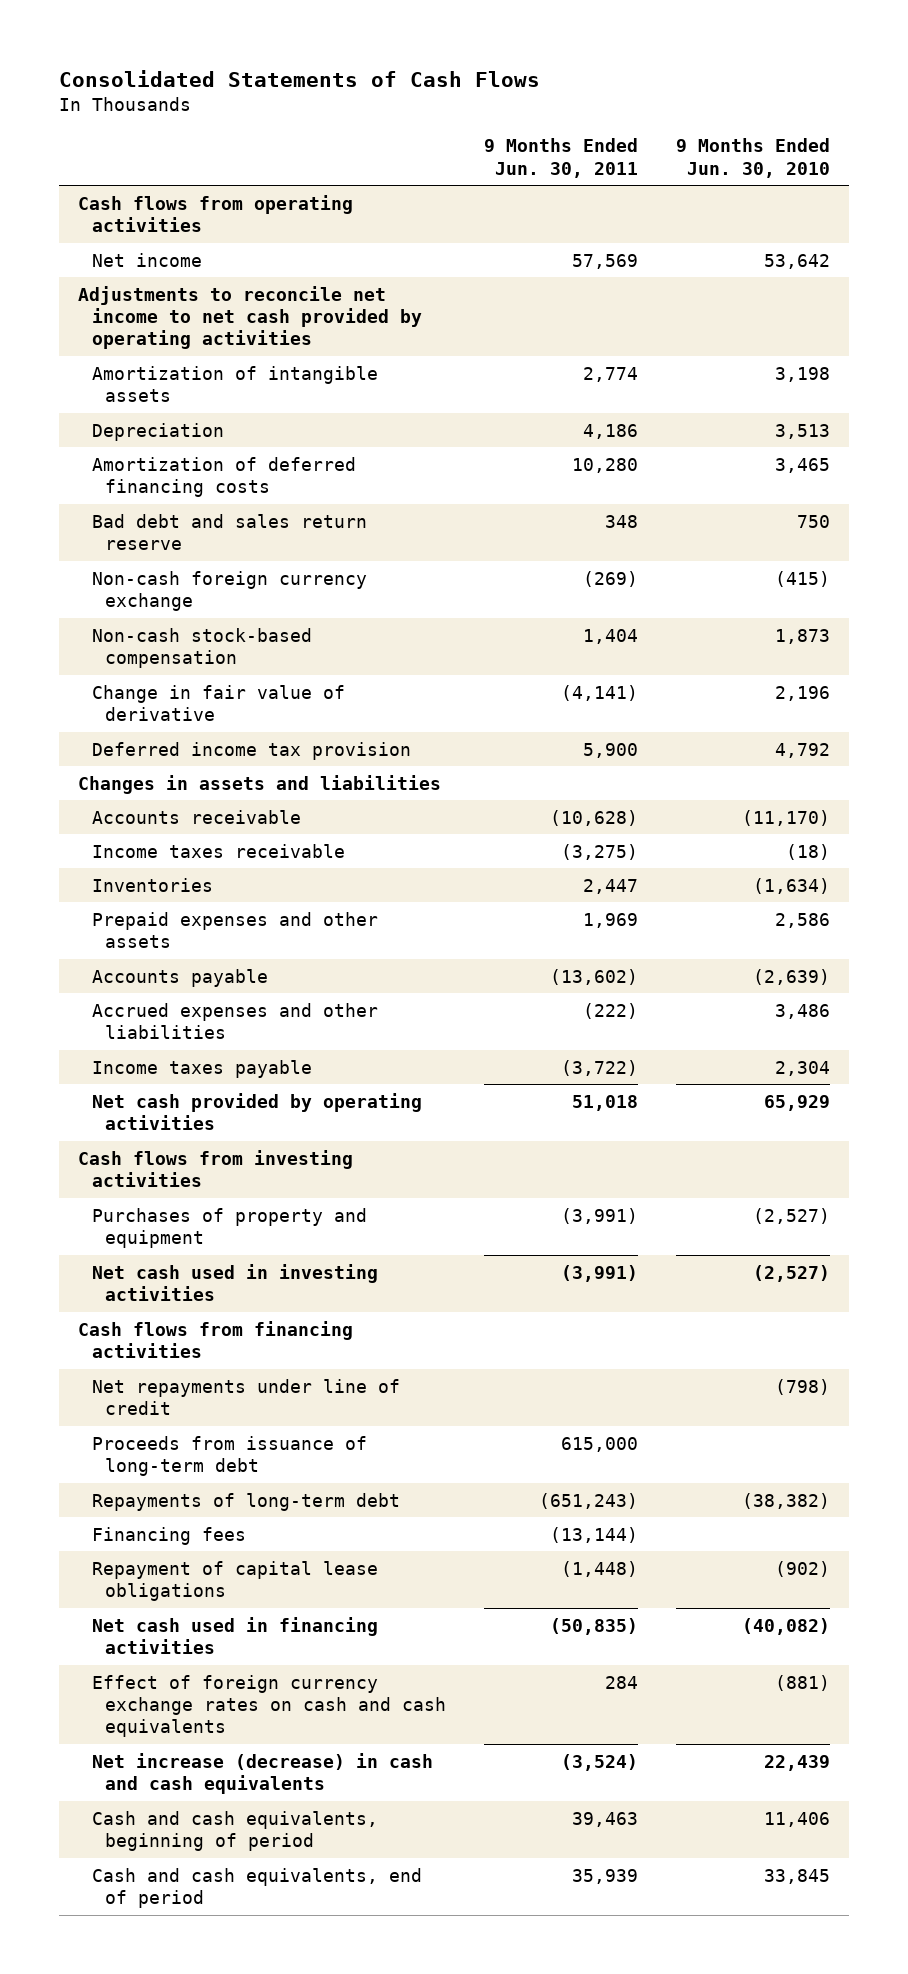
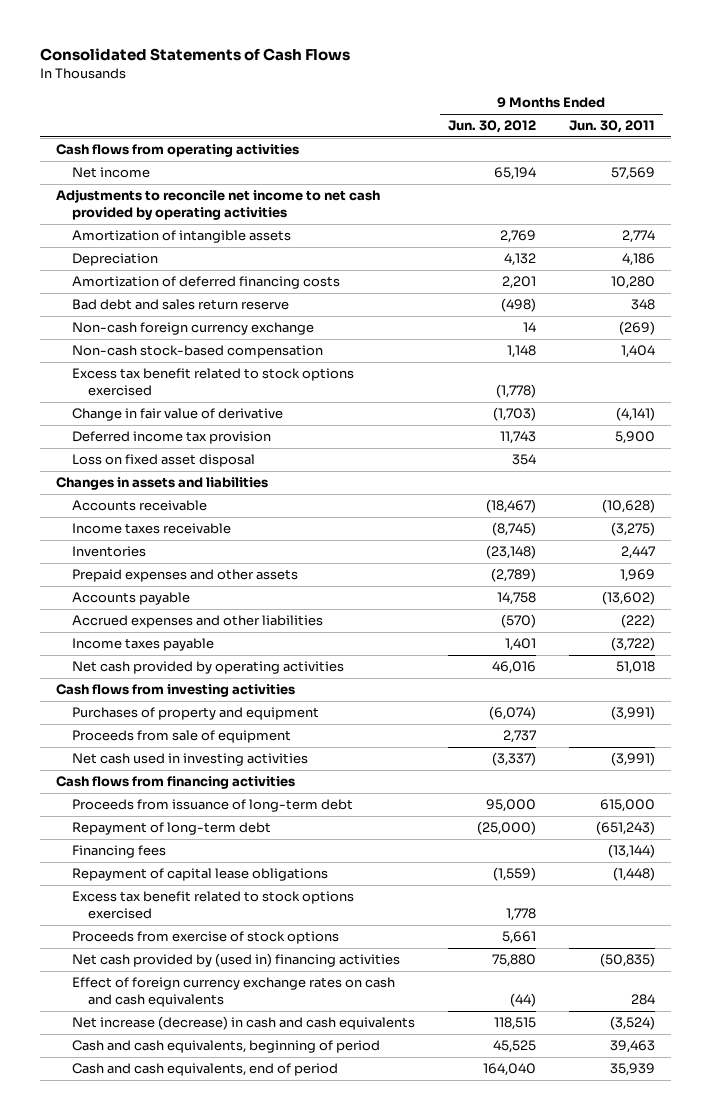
[676,138,831,178] 9 Months Ended Jun. 30, 2010 -> none
none -> [447,120,536,134] Jun. 30, 2012
none -> [71,368,354,396] Excess tax benefit related to stock options exercised
none -> [71,454,255,468] Loss on fixed asset disposal
none -> [71,730,291,744] Proceeds from sale of equipment
[91,1378,400,1416] Net repayments under line of credit -> none
[91,1492,400,1511] Repayments of long-term debt -> [71,822,271,836] Repayment of long-term debt
none -> [71,891,354,919] Excess tax benefit related to stock options exercised
none -> [71,931,339,945] Proceeds from exercise of stock options
[91,1616,378,1655] Net cash used in financing activities -> [71,953,400,968] Net cash provided by (used in) financing activities

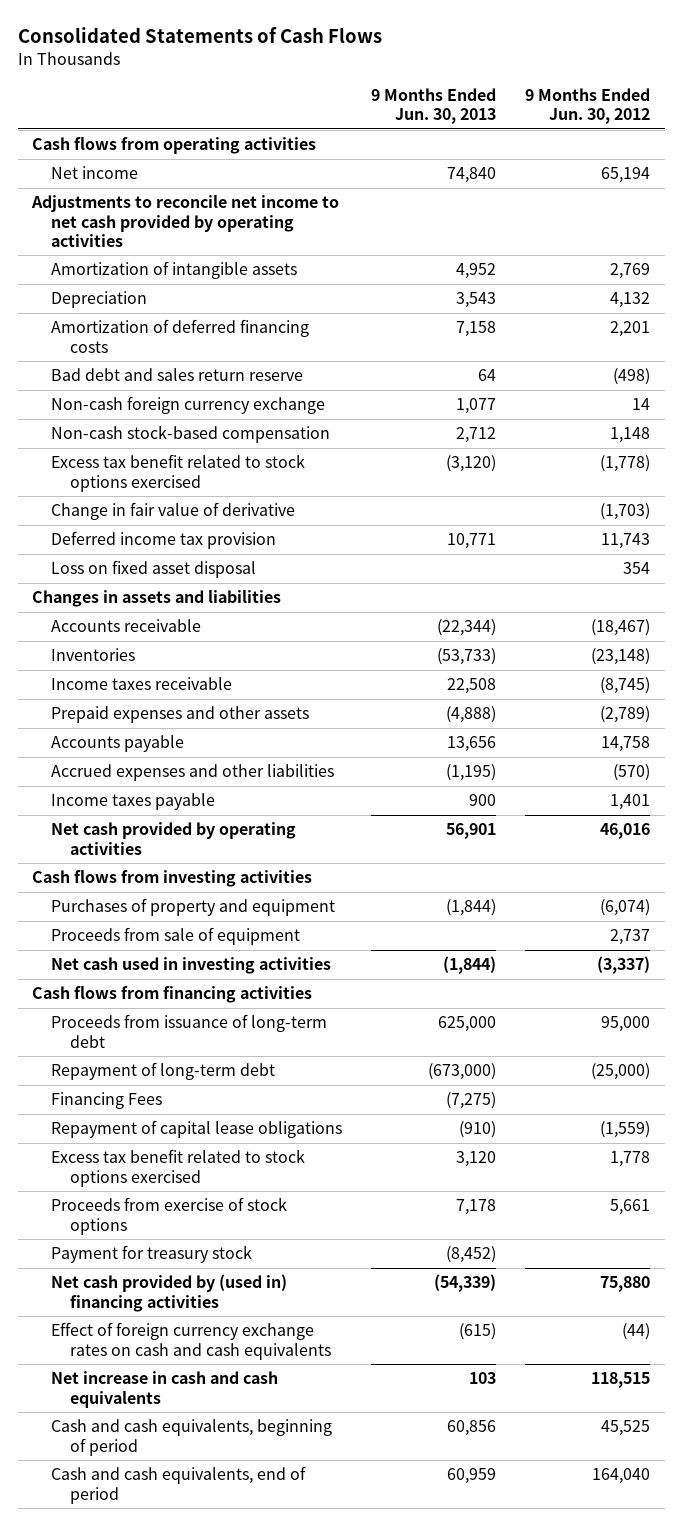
[568,120,655,134] Jun. 30, 2011 -> none
none -> [371,87,497,125] 9 Months Ended Jun. 30, 2013
[71,523,231,535] Income taxes receivable -> [51,677,233,691] Income taxes receivable
[71,845,166,859] Financing fees -> [51,1092,163,1110] Financing Fees
none -> [51,1245,253,1264] Payment for treasury stock
[71,1016,415,1031] Net increase (decrease) in cash and cash equivalents -> [51,1371,279,1408] Net increase in cash and cash equivalents

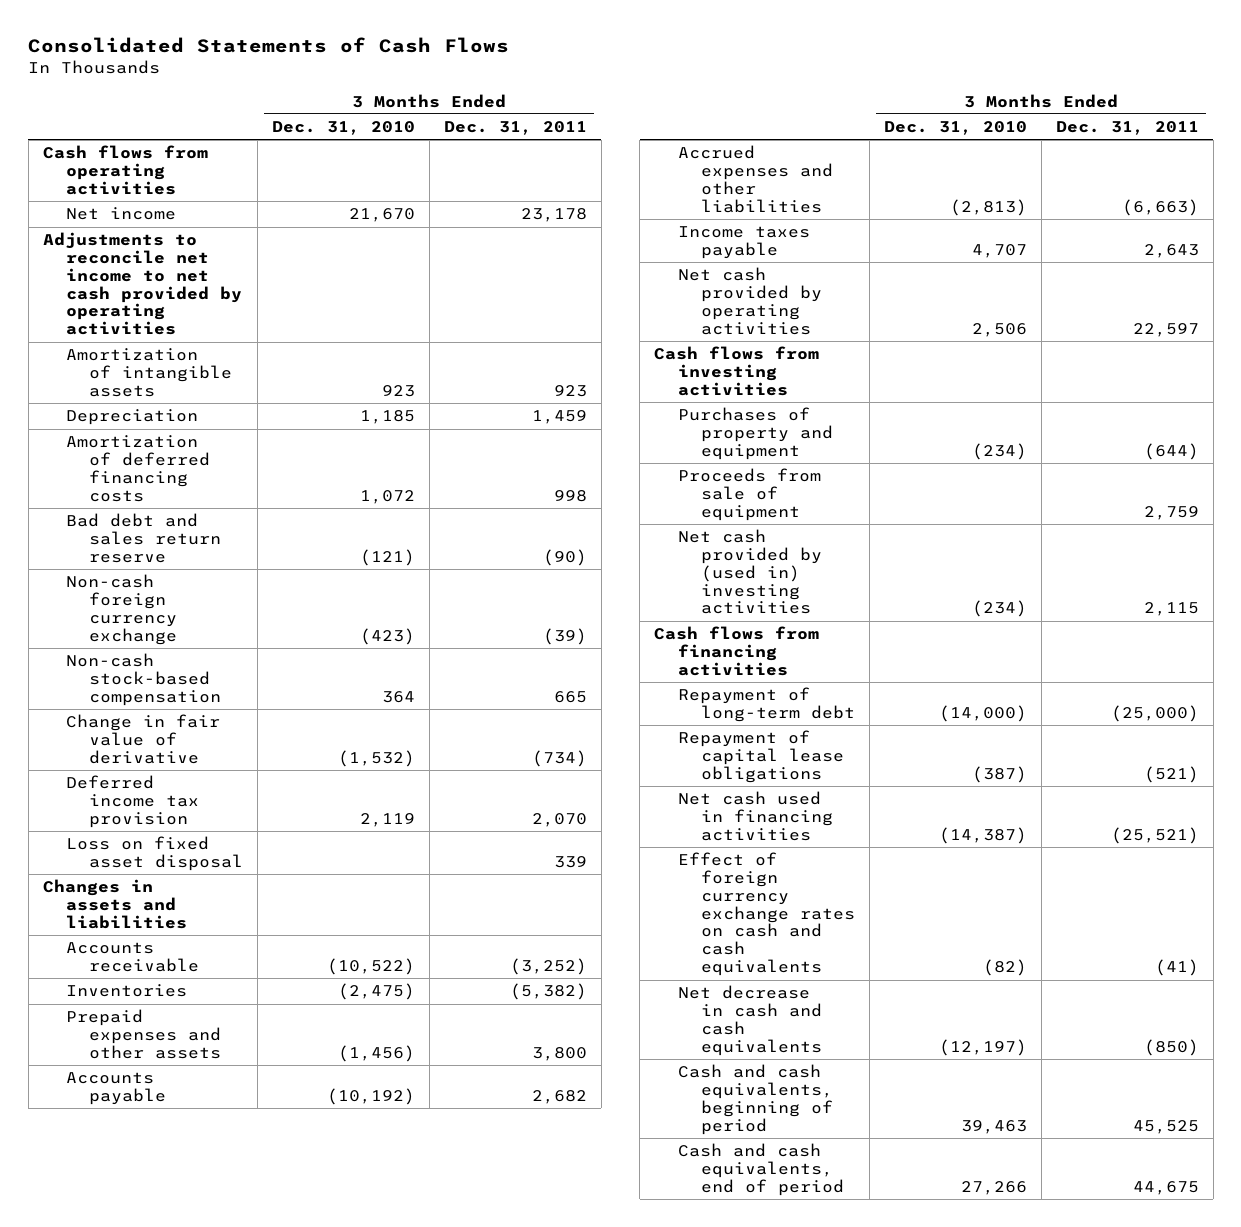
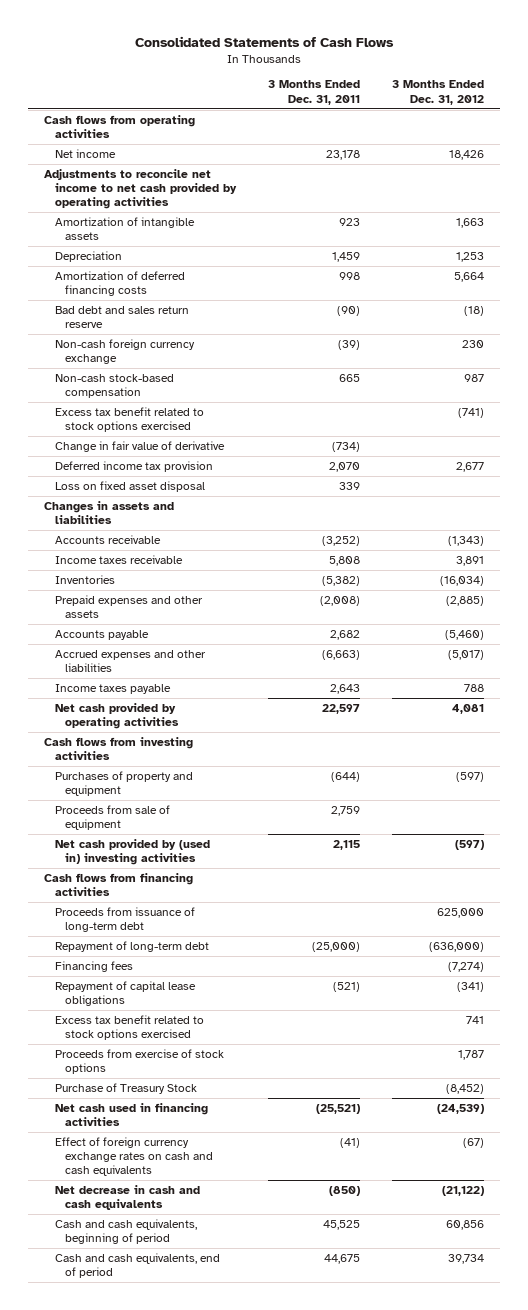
[271,121,415,136] Dec. 31, 2010 -> none
none -> [391,80,484,105] 3 Months Ended Dec. 31, 2012
none -> [54,407,204,433] Excess tax benefit related to stock options exercised
none -> [54,555,183,565] Income taxes receivable
[531,1046,587,1061] 3,800 -> [319,596,360,607] (2,008)
none -> [54,907,195,933] Proceeds from issuance of long-term debt
none -> [54,961,133,973] Financing fees
none -> [54,1015,204,1041] Excess tax benefit related to stock options exercised
none -> [54,1049,224,1075] Proceeds from exercise of stock options
none -> [54,1083,197,1095] Purchase of Treasury Stock

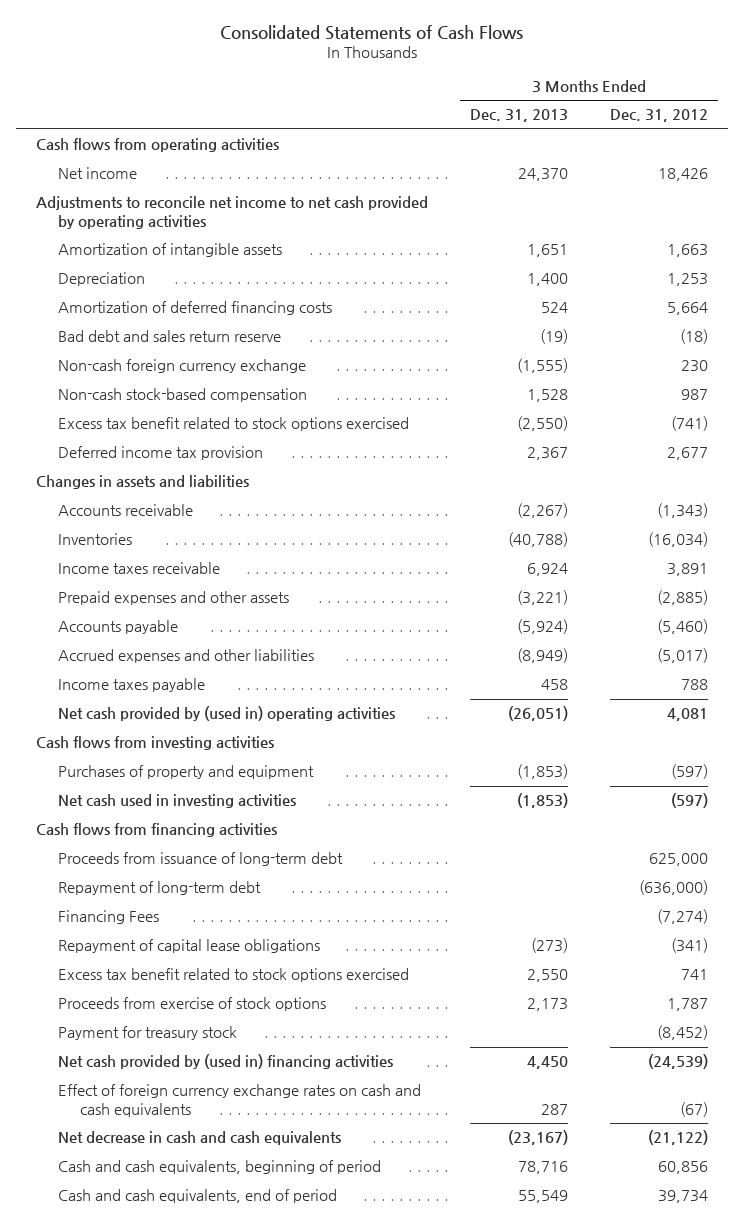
[267,80,360,105] 3 Months Ended Dec. 31, 2011 -> none
none -> [469,109,568,123] Dec. 31, 2013
[54,441,225,453] Change in fair value of derivative -> none
[54,481,205,493] Loss on fixed asset disposal -> none
[54,555,183,565] Income taxes receivable -> [57,562,220,575] Income taxes receivable
[54,703,180,730] Net cash provided by operating activities -> [57,706,395,722] Net cash provided by (used in) operating activities
[54,805,170,831] Proceeds from sale of equipment -> none
[54,839,210,866] Net cash provided by (used in) investing activities -> [57,794,296,809] Net cash used in investing activities
[54,961,133,973] Financing fees -> [57,910,159,925] Financing Fees
[54,1083,197,1095] Purchase of Treasury Stock -> [57,1026,237,1041] Payment for treasury stock
[54,1103,208,1127] Net cash used in financing activities -> [57,1054,393,1070] Net cash provided by (used in) financing activities

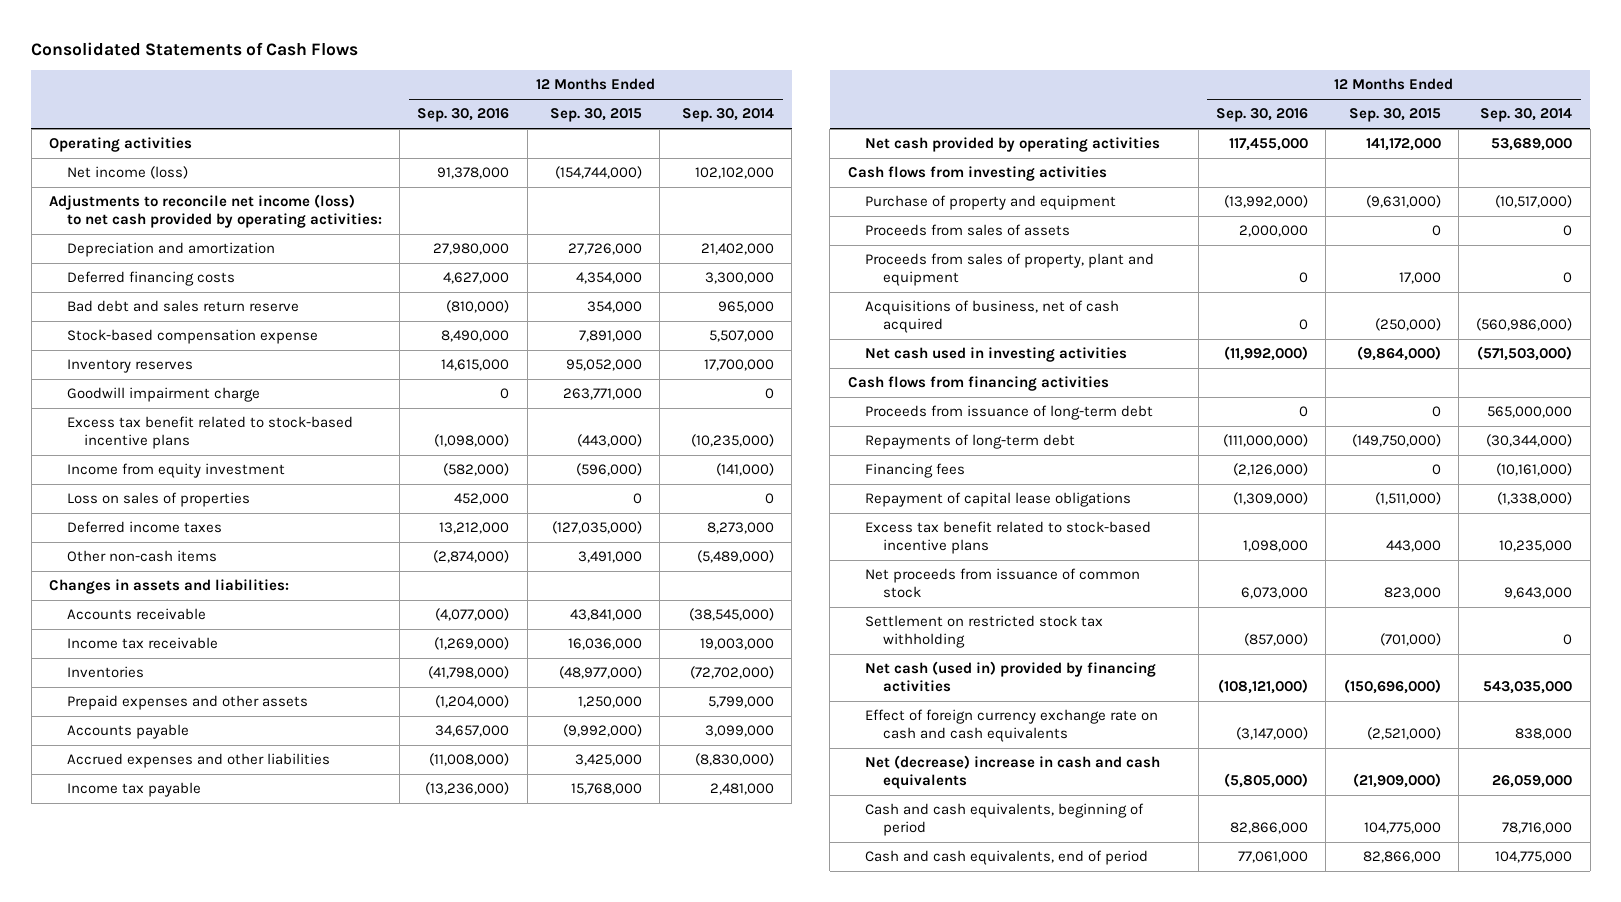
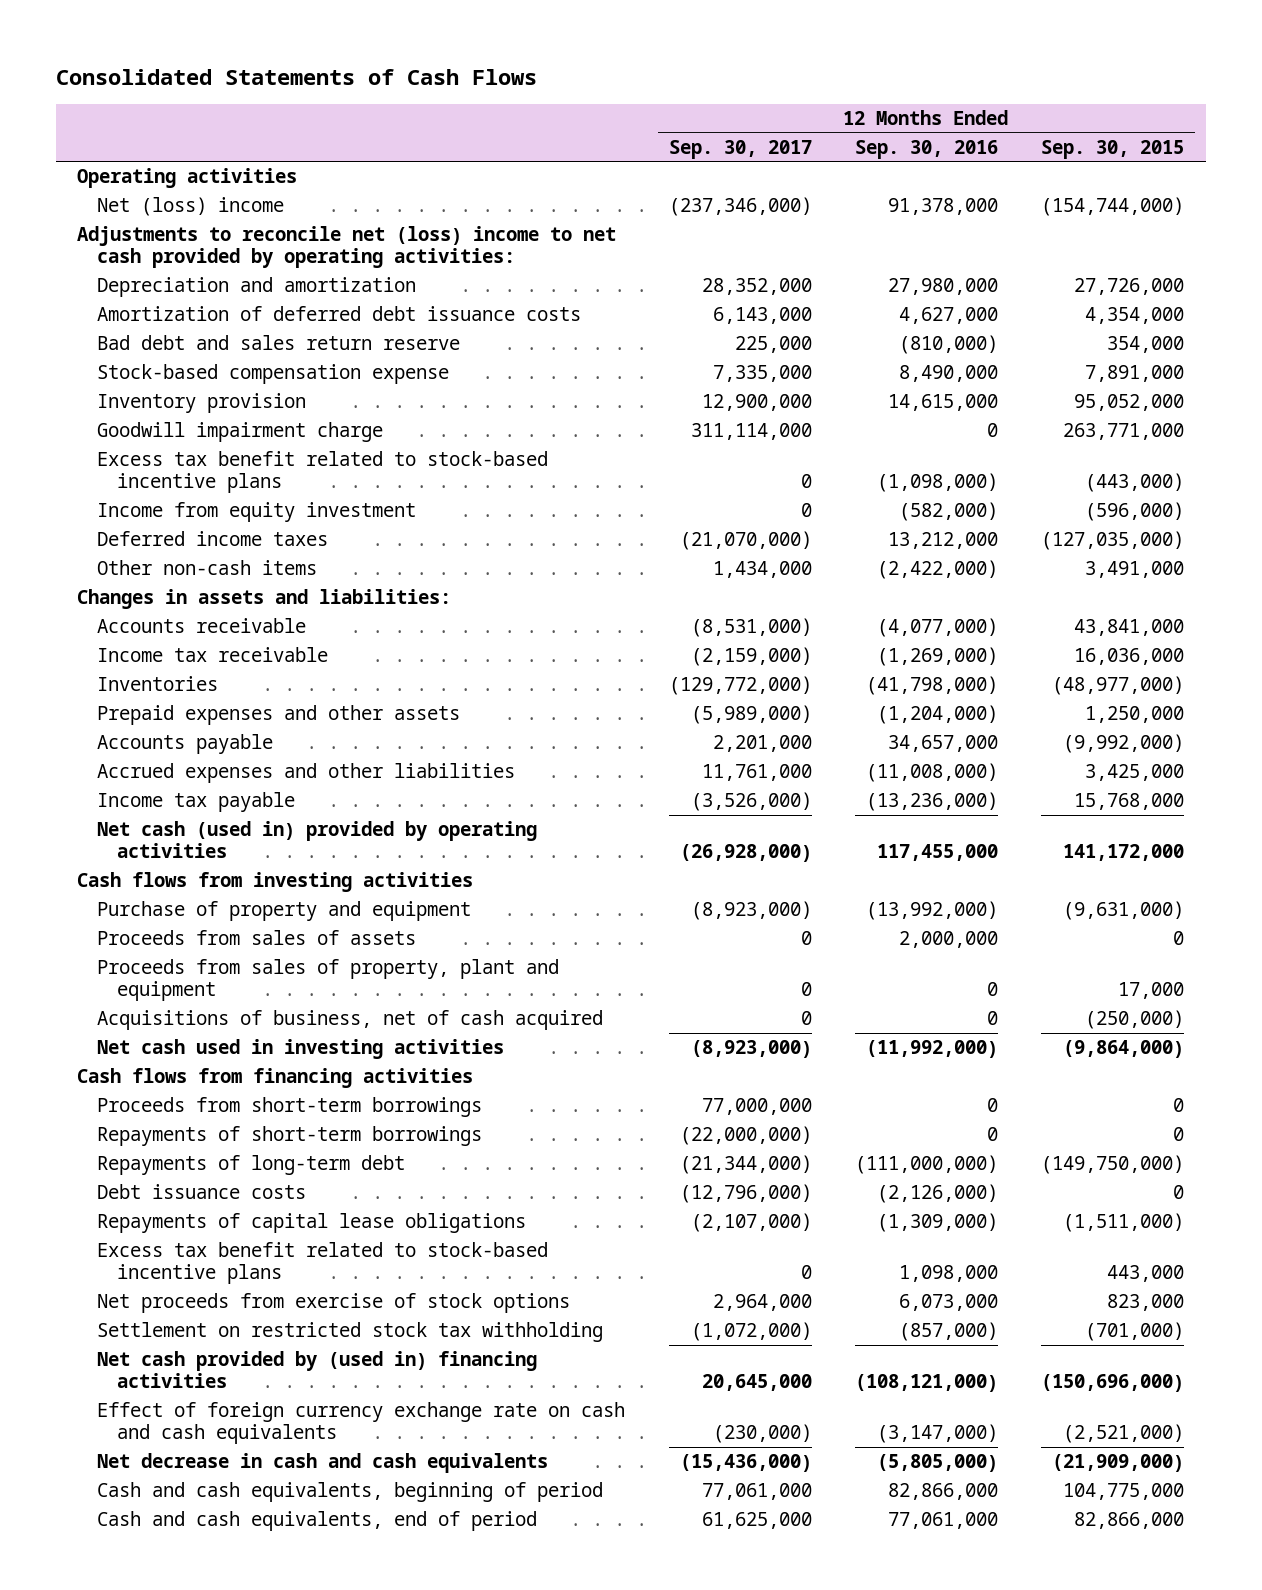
[681,108,774,123] Sep. 30, 2014 -> none
none -> [668,139,812,159] Sep. 30, 2017
[66,166,188,180] Net income (loss) -> [97,197,285,217] Net (loss) income
[49,194,382,228] Adjustments to reconcile net income (loss) to net cash provided by operating activities: -> [77,226,617,269] Adjustments to reconcile net (loss) income to net cash provided by operating activities:
[66,271,235,287] Deferred financing costs -> [97,306,582,322] Amortization of deferred debt issuance costs
[66,359,193,374] Inventory reserves -> [97,393,307,414] Inventory provision
[66,492,250,508] Loss on sales of properties -> none
[433,550,510,564] (2,874,000) -> [876,560,998,580] (2,422,000)
[865,137,1161,153] Net cash provided by operating activities -> [97,821,538,859] Net cash (used in) provided by operating activities
[865,405,1154,421] Proceeds from issuance of long-term debt -> none
none -> [97,1097,483,1118] Proceeds from short-term borrowings
none -> [97,1126,483,1147] Repayments of short-term borrowings
[865,463,966,479] Financing fees -> [97,1184,307,1200] Debt issuance costs
[865,492,1132,508] Repayment of capital lease obligations -> [97,1213,527,1234] Repayments of capital lease obligations
[865,568,1141,598] Net proceeds from issuance of common stock -> [97,1293,571,1314] Net proceeds from exercise of stock options
[865,661,1157,692] Net cash (used in) provided by financing activities -> [97,1351,538,1389] Net cash provided by (used in) financing activities
[865,755,1161,789] Net (decrease) increase in cash and cash equivalents -> [97,1453,549,1474] Net decrease in cash and cash equivalents

